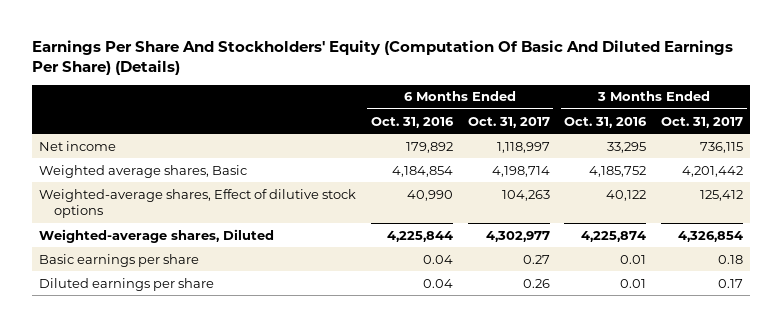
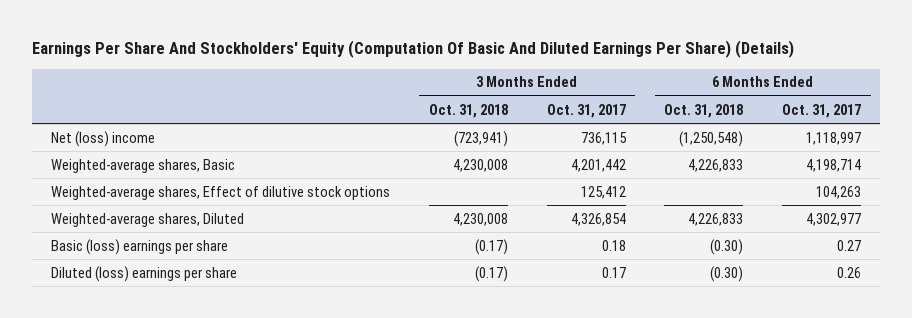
[370,116,454,128] Oct. 31, 2016 -> none
[564,116,648,128] Oct. 31, 2016 -> none
none -> [428,103,508,118] Oct. 31, 2018
none -> [664,103,744,118] Oct. 31, 2018
[39,140,117,151] Net income -> [51,130,156,147] Net (loss) income
[39,164,248,178] Weighted average shares, Basic -> [51,158,236,173] Weighted-average shares, Basic
[39,253,200,267] Basic earnings per share -> [51,238,229,255] Basic (loss) earnings per share
[39,277,215,291] Diluted earnings per share -> [51,265,238,282] Diluted (loss) earnings per share

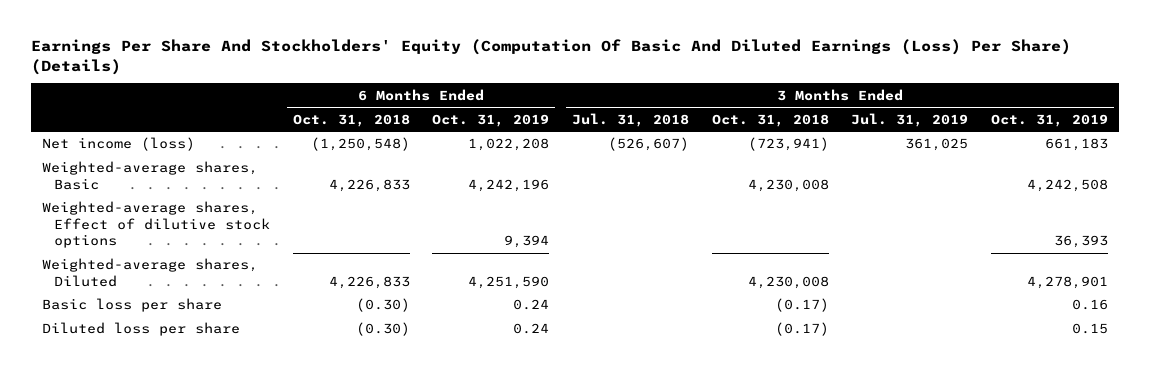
[31,40,794,59] Earnings Per Share And Stockholders' Equity (Computation Of Basic And Diluted Earnings Per Share) (Details) -> [31,38,1072,75] Earnings Per Share And Stockholders' Equity (Computation Of Basic And Diluted Earnings (Loss) Per Share) (Details)
[546,103,626,118] Oct. 31, 2017 -> none
[781,103,861,118] Oct. 31, 2017 -> none
none -> [432,113,550,127] Oct. 31, 2019
none -> [572,112,690,127] Jul. 31, 2018
none -> [851,112,969,127] Jul. 31, 2019
none -> [990,113,1108,127] Oct. 31, 2019
[51,130,156,147] Net (loss) income -> [42,137,196,152] Net income (loss)
[51,238,229,255] Basic (loss) earnings per share -> [42,298,223,313] Basic loss per share
[51,265,238,282] Diluted (loss) earnings per share -> [42,322,241,337] Diluted loss per share

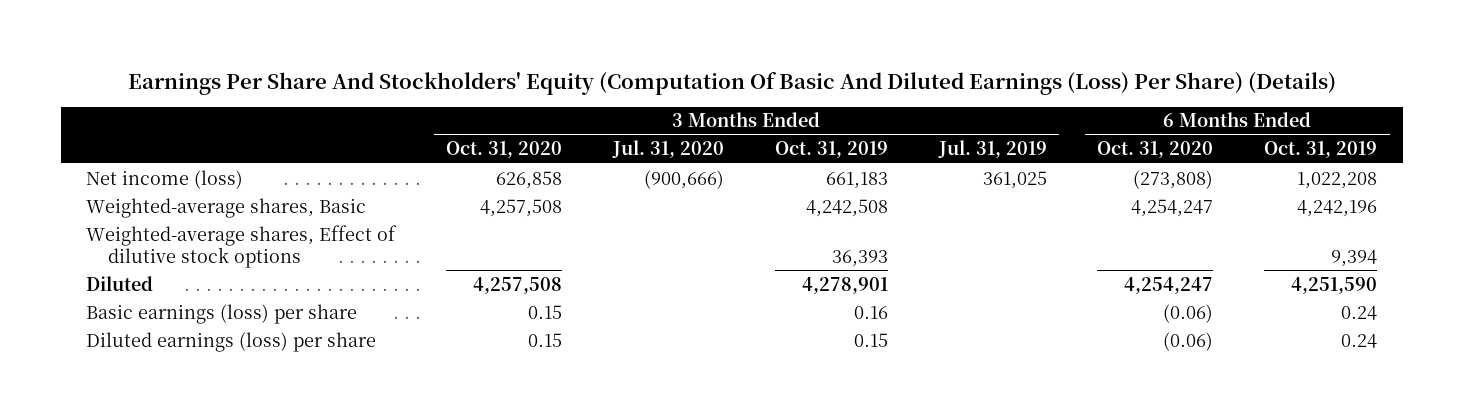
[292,113,410,127] Oct. 31, 2018 -> none
[572,112,690,127] Jul. 31, 2018 -> none
[711,113,829,127] Oct. 31, 2018 -> none
none -> [446,141,563,159] Oct. 31, 2020
none -> [612,140,725,159] Jul. 31, 2020
none -> [1097,141,1214,159] Oct. 31, 2020
[42,258,259,287] Weighted-average shares, Diluted -> [86,275,154,291] Diluted
[42,298,223,313] Basic loss per share -> [86,303,358,324] Basic earnings (loss) per share
[42,322,241,337] Diluted loss per share -> [86,331,377,352] Diluted earnings (loss) per share

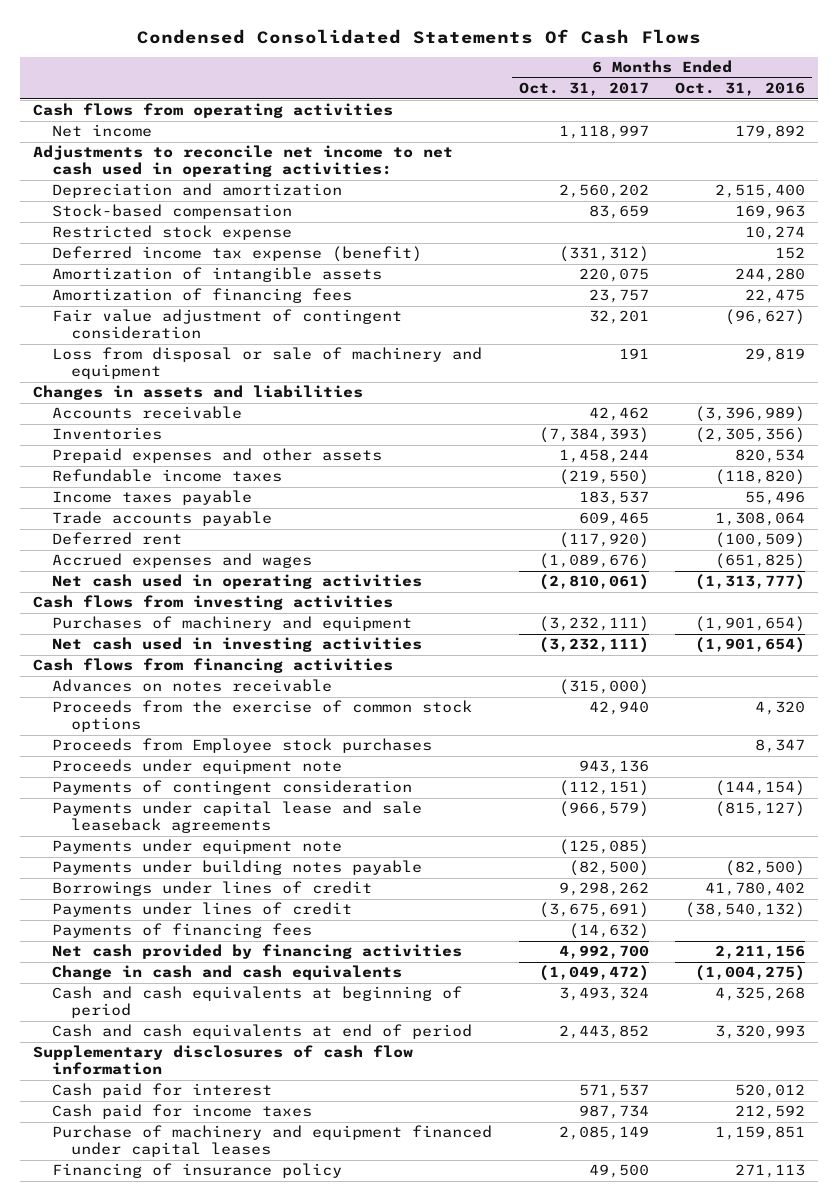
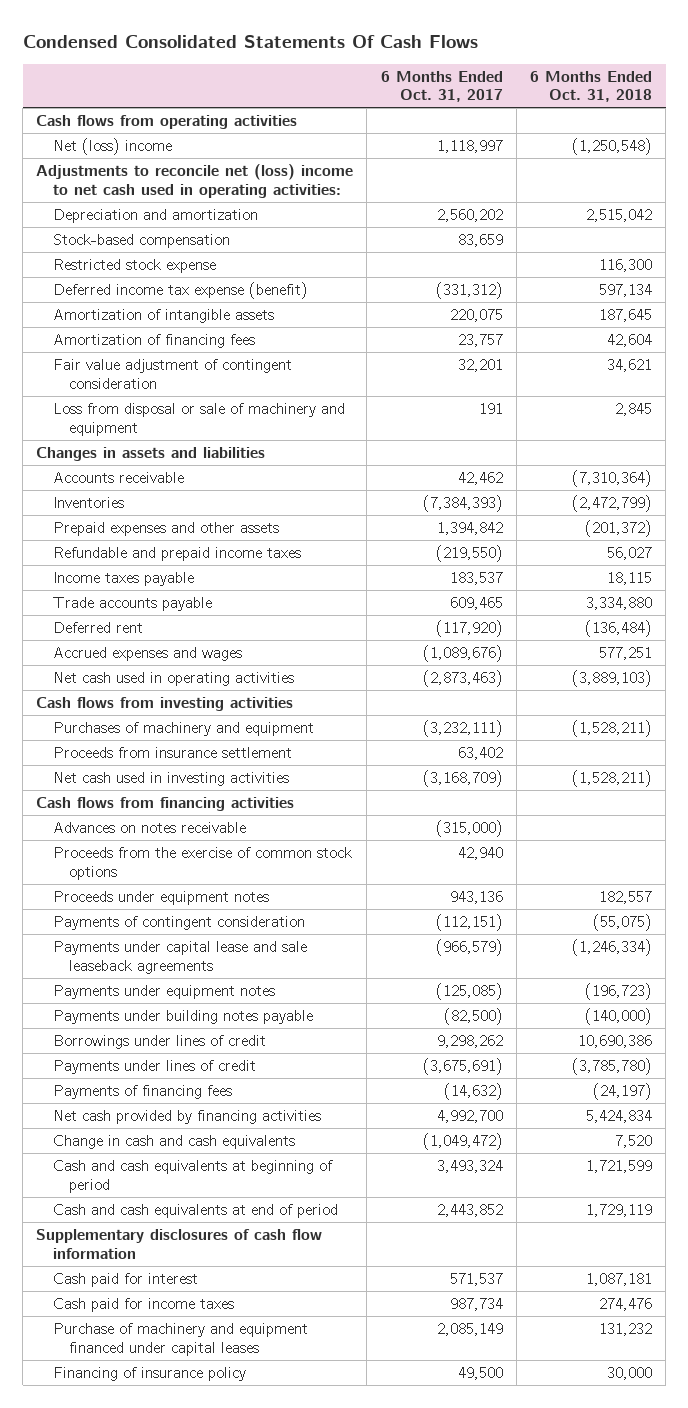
[675,82,806,97] Oct. 31, 2016 -> none
none -> [530,70,653,103] 6 Months Ended Oct. 31, 2018
[52,124,153,138] Net income -> [52,137,172,155] Net (loss) income
[33,145,454,178] Adjustments to reconcile net income to net cash used in operating activities: -> [36,163,354,198] Adjustments to reconcile net (loss) income to net cash used in operating activities:
[558,449,649,464] 1,458,244 -> [436,521,503,535] 1,394,842
[52,469,283,483] Refundable income taxes -> [52,546,301,561] Refundable and prepaid income taxes
[538,574,649,591] (2,810,061) -> [422,669,503,687] (2,873,463)
none -> [52,746,292,758] Proceeds from insurance settlement
[538,637,649,654] (3,232,111) -> [422,769,503,787] (3,168,709)
[52,738,433,754] Proceeds from Employee stock purchases -> none
[52,759,343,775] Proceeds under equipment note -> [52,890,269,905] Proceeds under equipment notes
[52,839,343,855] Payments under equipment note -> [52,984,275,999] Payments under equipment notes

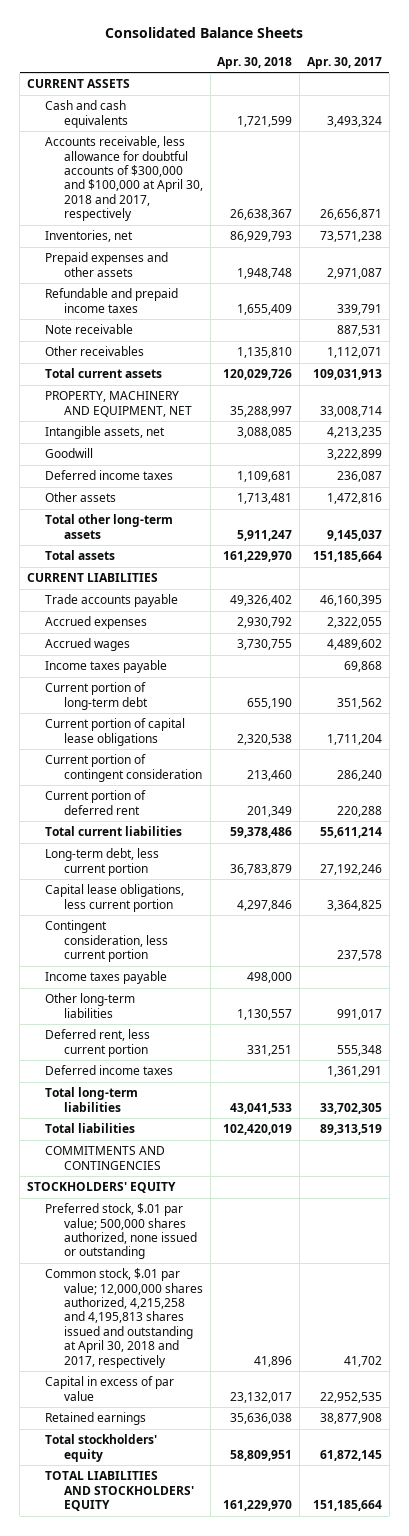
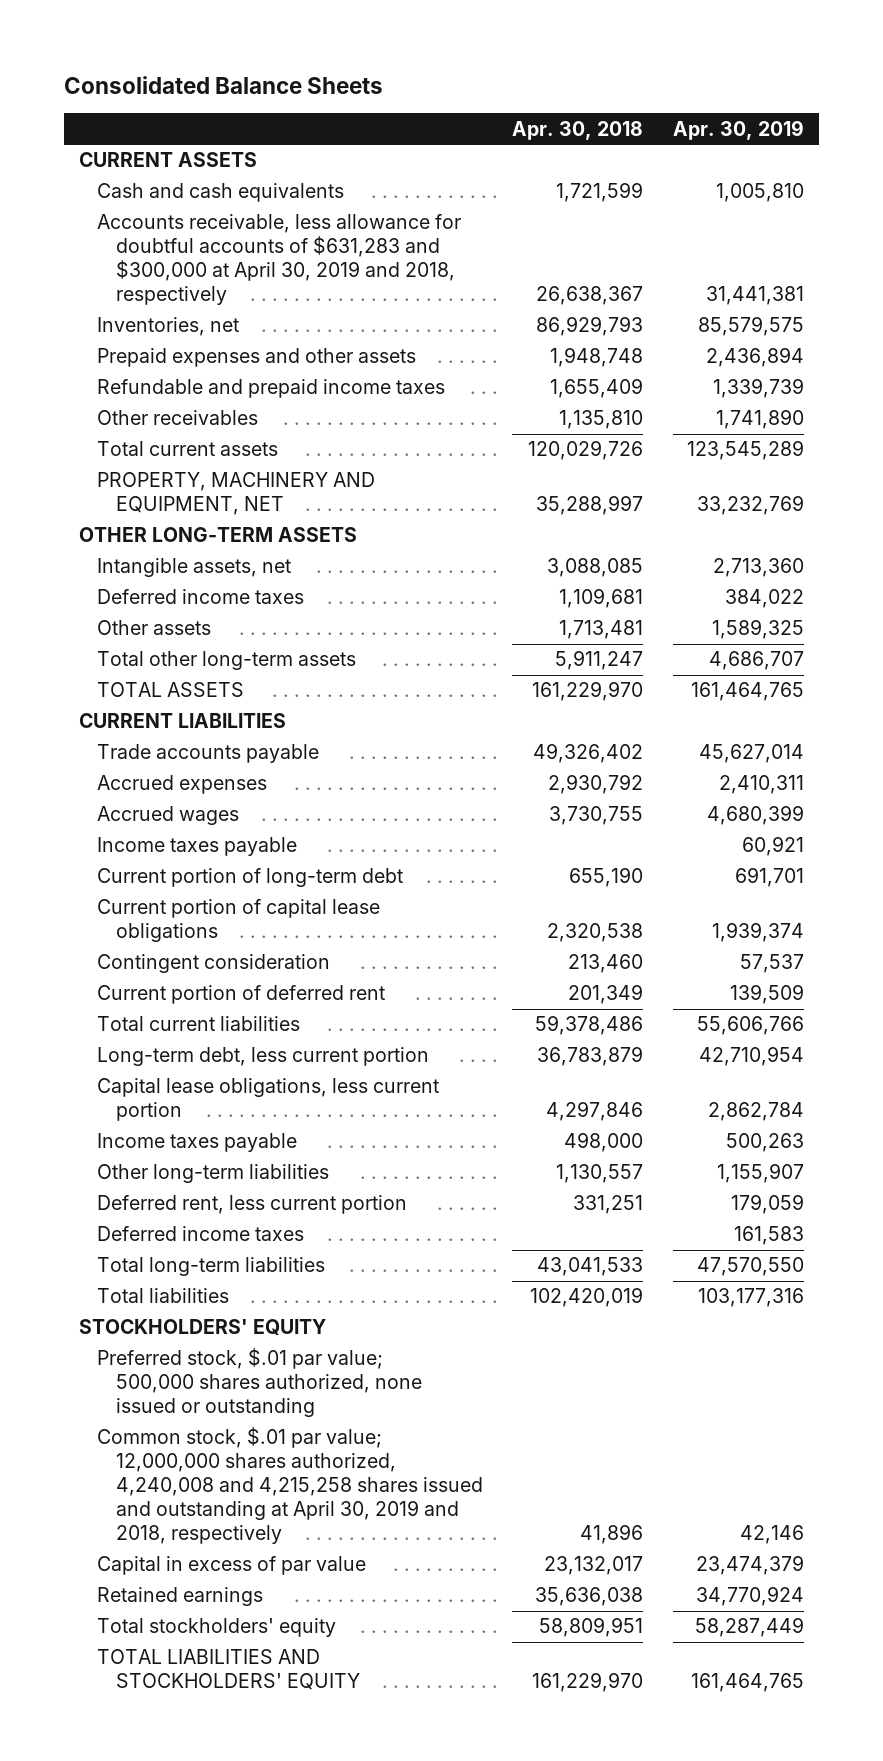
[306,56,382,69] Apr. 30, 2017 -> none
none -> [673,119,805,140] Apr. 30, 2019
[45,136,203,222] Accounts receivable, less allowance for doubtful accounts of $300,000 and $100,000 at April 30, 2018 and 2017, respectively -> [97,214,462,306] Accounts receivable, less allowance for doubtful accounts of $631,283 and $300,000 at April 30, 2019 and 2018, respectively
[45,324,134,335] Note receivable -> none
none -> [78,527,357,543] OTHER LONG-TERM ASSETS
[45,448,94,459] Goodwill -> none
[45,550,116,561] Total assets -> [97,682,245,698] TOTAL ASSETS
[45,754,202,782] Current portion of contingent consideration -> [97,954,331,974] Contingent consideration
[45,920,168,963] Contingent consideration, less current portion -> none
[45,1146,166,1170] COMMITMENTS AND CONTINGENCIES -> none
[45,1268,203,1368] Common stock, $.01 par value; 12,000,000 shares authorized, 4,215,258 and 4,195,813 shares issued and outstanding at April 30, 2018 and 2017, respectively -> [97,1427,483,1545] Common stock, $.01 par value; 12,000,000 shares authorized, 4,240,008 and 4,215,258 shares issued and outstanding at April 30, 2019 and 2018, respectively

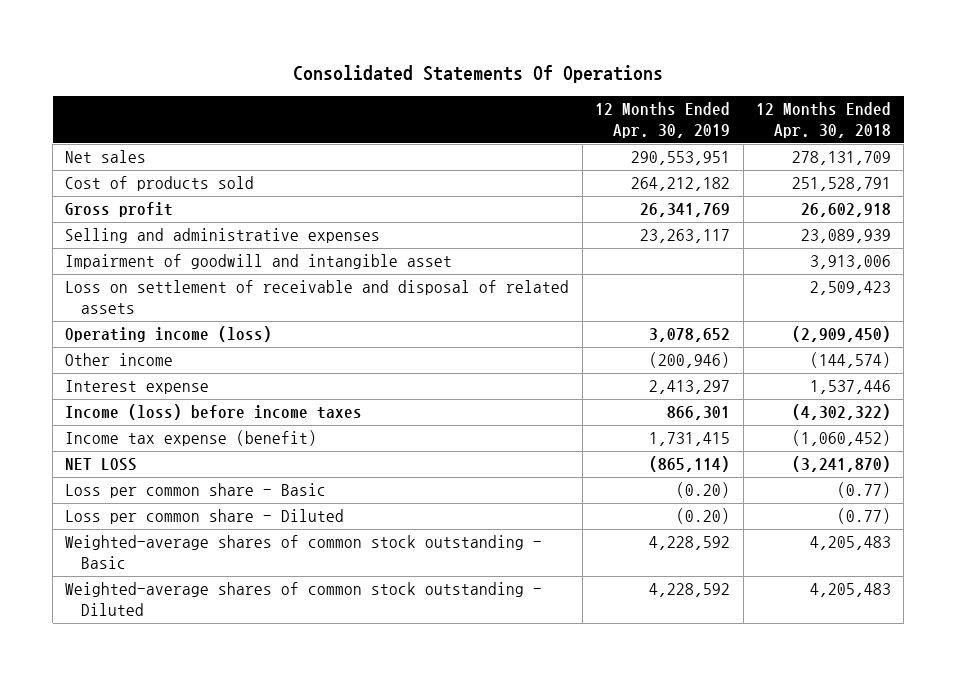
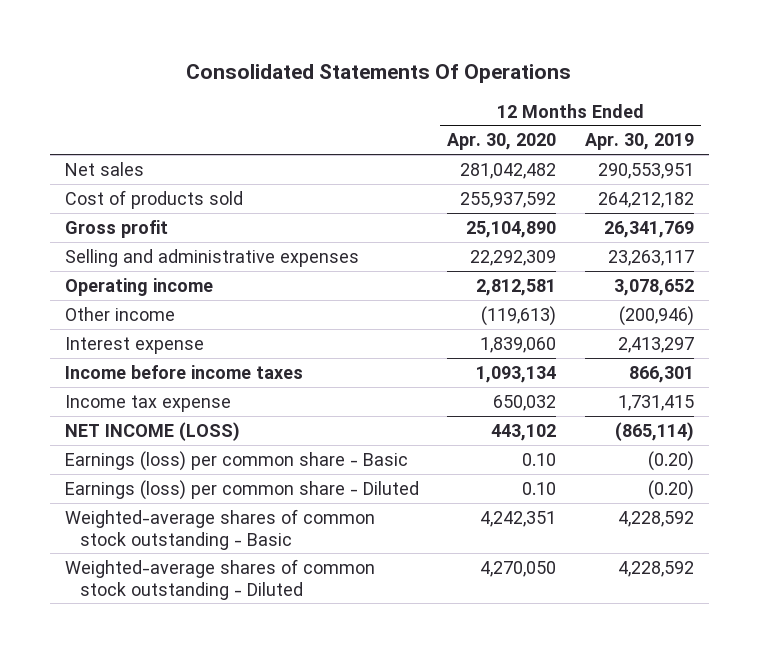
[755,102,891,139] 12 Months Ended Apr. 30, 2018 -> none
none -> [447,133,557,151] Apr. 30, 2020
[65,254,453,270] Impairment of goodwill and intangible asset -> none
[65,280,570,315] Loss on settlement of receivable and disposal of related assets -> none
[65,326,273,343] Operating income (loss) -> [64,277,213,296] Operating income
[65,404,363,421] Income (loss) before income taxes -> [64,364,303,379] Income before income taxes
[65,430,318,447] Income tax expense (benefit) -> [64,394,231,412] Income tax expense
[65,458,138,472] NET LOSS -> [64,421,240,441] NET INCOME (LOSS)
[65,483,327,499] Loss per common share - Basic -> [64,450,408,471] Earnings (loss) per common share - Basic
[65,509,345,525] Loss per common share - Diluted -> [64,479,419,500] Earnings (loss) per common share - Diluted

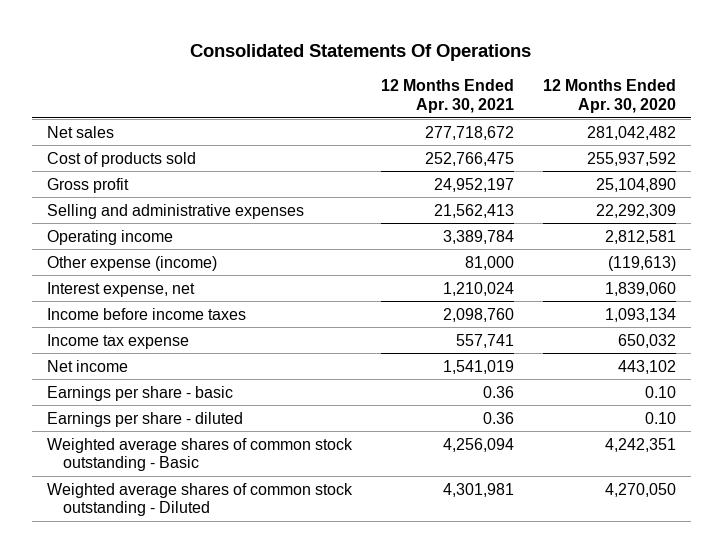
[585,133,695,151] Apr. 30, 2019 -> none
none -> [380,79,514,113] 12 Months Ended Apr. 30, 2021
[64,306,175,321] Other income -> [46,255,217,271] Other expense (income)
[64,336,204,354] Interest expense -> [46,281,195,297] Interest expense, net
[64,421,240,441] NET INCOME (LOSS) -> [46,359,128,372] Net income
[64,450,408,471] Earnings (loss) per common share - Basic -> [46,385,233,401] Earnings per share - basic
[64,479,419,500] Earnings (loss) per common share - Diluted -> [46,411,243,427] Earnings per share - diluted
[64,508,375,550] Weighted-average shares of common stock outstanding - Basic -> [46,437,353,472] Weighted average shares of common stock outstanding - Basic
[64,558,375,600] Weighted-average shares of common stock outstanding - Diluted -> [46,482,353,517] Weighted average shares of common stock outstanding - Diluted

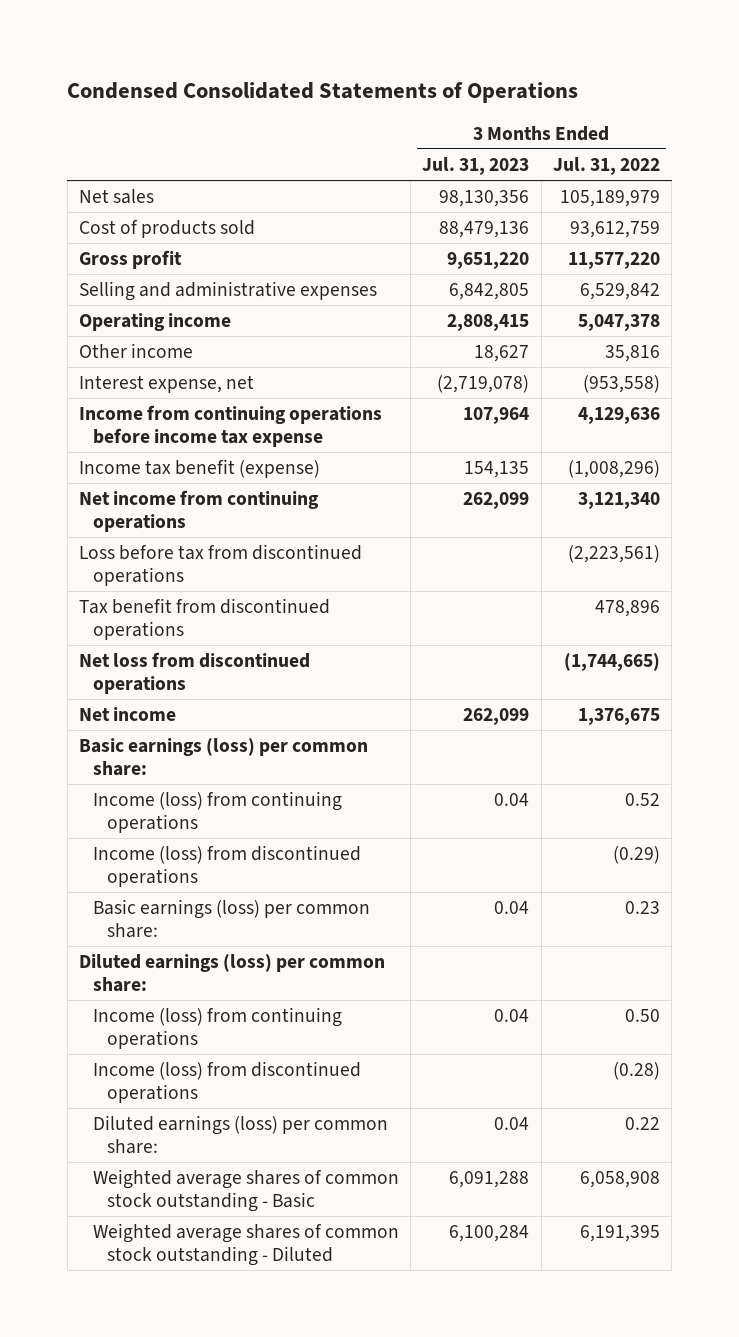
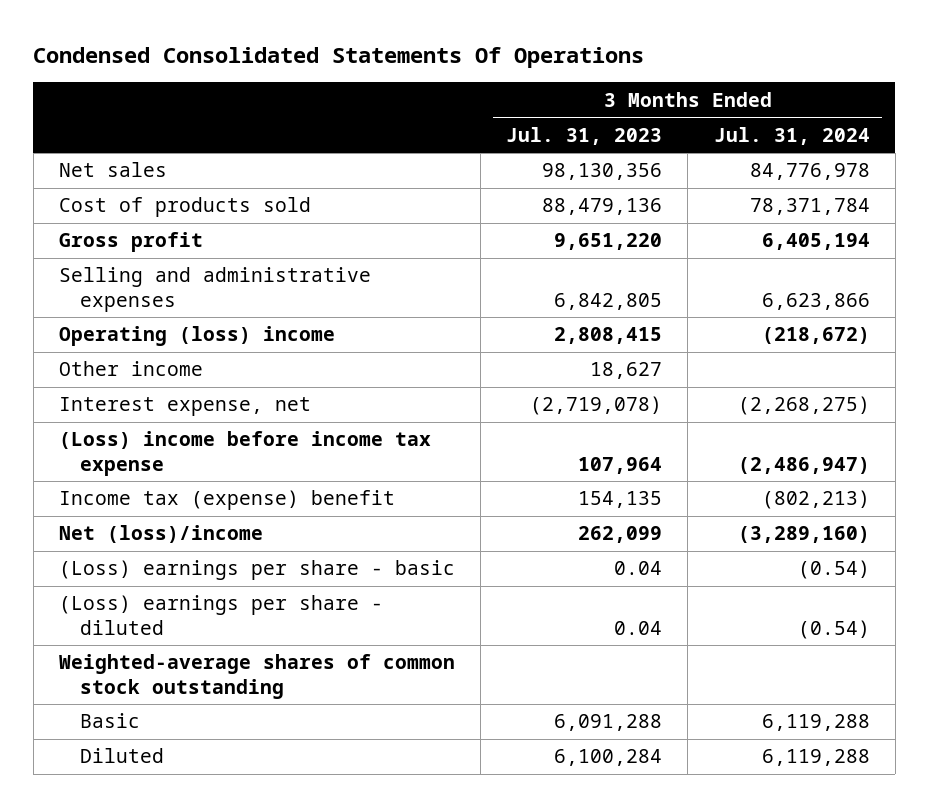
[67,81,579,103] Condensed Consolidated Statements of Operations -> [33,47,645,69] Condensed Consolidated Statements Of Operations
[552,156,660,175] Jul. 31, 2022 -> none
none -> [713,126,870,145] Jul. 31, 2024
[79,313,232,332] Operating income -> [58,326,335,347] Operating (loss) income
[79,490,320,532] Net income from continuing operations -> none
[79,544,363,586] Loss before tax from discontinued operations -> none
[79,598,331,640] Tax benefit from discontinued operations -> none
[79,652,311,694] Net loss from discontinued operations -> none
[79,738,369,776] Basic earnings (loss) per common share: -> none
[93,791,343,833] Income (loss) from continuing operations -> none
[93,845,362,887] Income (loss) from discontinued operations -> none
[79,954,386,992] Diluted earnings (loss) per common share: -> none
[93,1007,343,1049] Income (loss) from continuing operations -> none
[93,1061,362,1103] Income (loss) from discontinued operations -> none
[79,405,383,447] Income from continuing operations before income tax expense -> [58,431,431,476] (Loss) income before income tax expense
[79,459,321,479] Income tax benefit (expense) -> [58,490,395,511] Income tax (expense) benefit
[79,707,177,722] Net income -> [58,525,263,544] Net (loss)/income
[93,899,371,938] Basic earnings (loss) per common share: -> [58,560,455,581] (Loss) earnings per share - basic
[93,1115,389,1154] Diluted earnings (loss) per common share: -> [58,595,383,635] (Loss) earnings per share - diluted
none -> [58,654,455,699] Weighted-average shares of common stock outstanding
[93,1169,400,1212] Weighted average shares of common stock outstanding - Basic -> [79,713,140,729] Basic
[93,1223,400,1266] Weighted average shares of common stock outstanding - Diluted -> [79,748,164,764] Diluted

